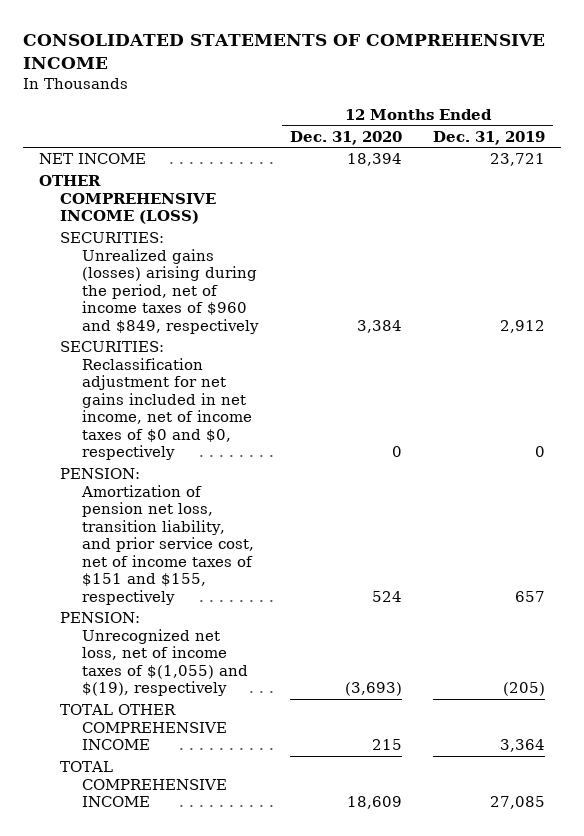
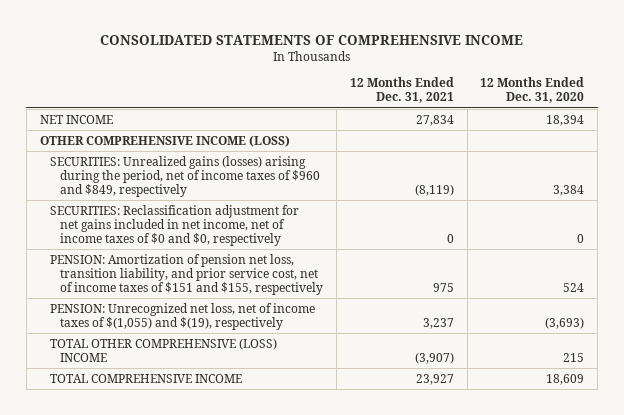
[433,130,546,145] Dec. 31, 2019 -> none
none -> [349,77,454,104] 12 Months Ended Dec. 31, 2021
[60,704,227,751] TOTAL OTHER COMPREHENSIVE INCOME -> [49,337,277,362] TOTAL OTHER COMPREHENSIVE (LOSS) INCOME

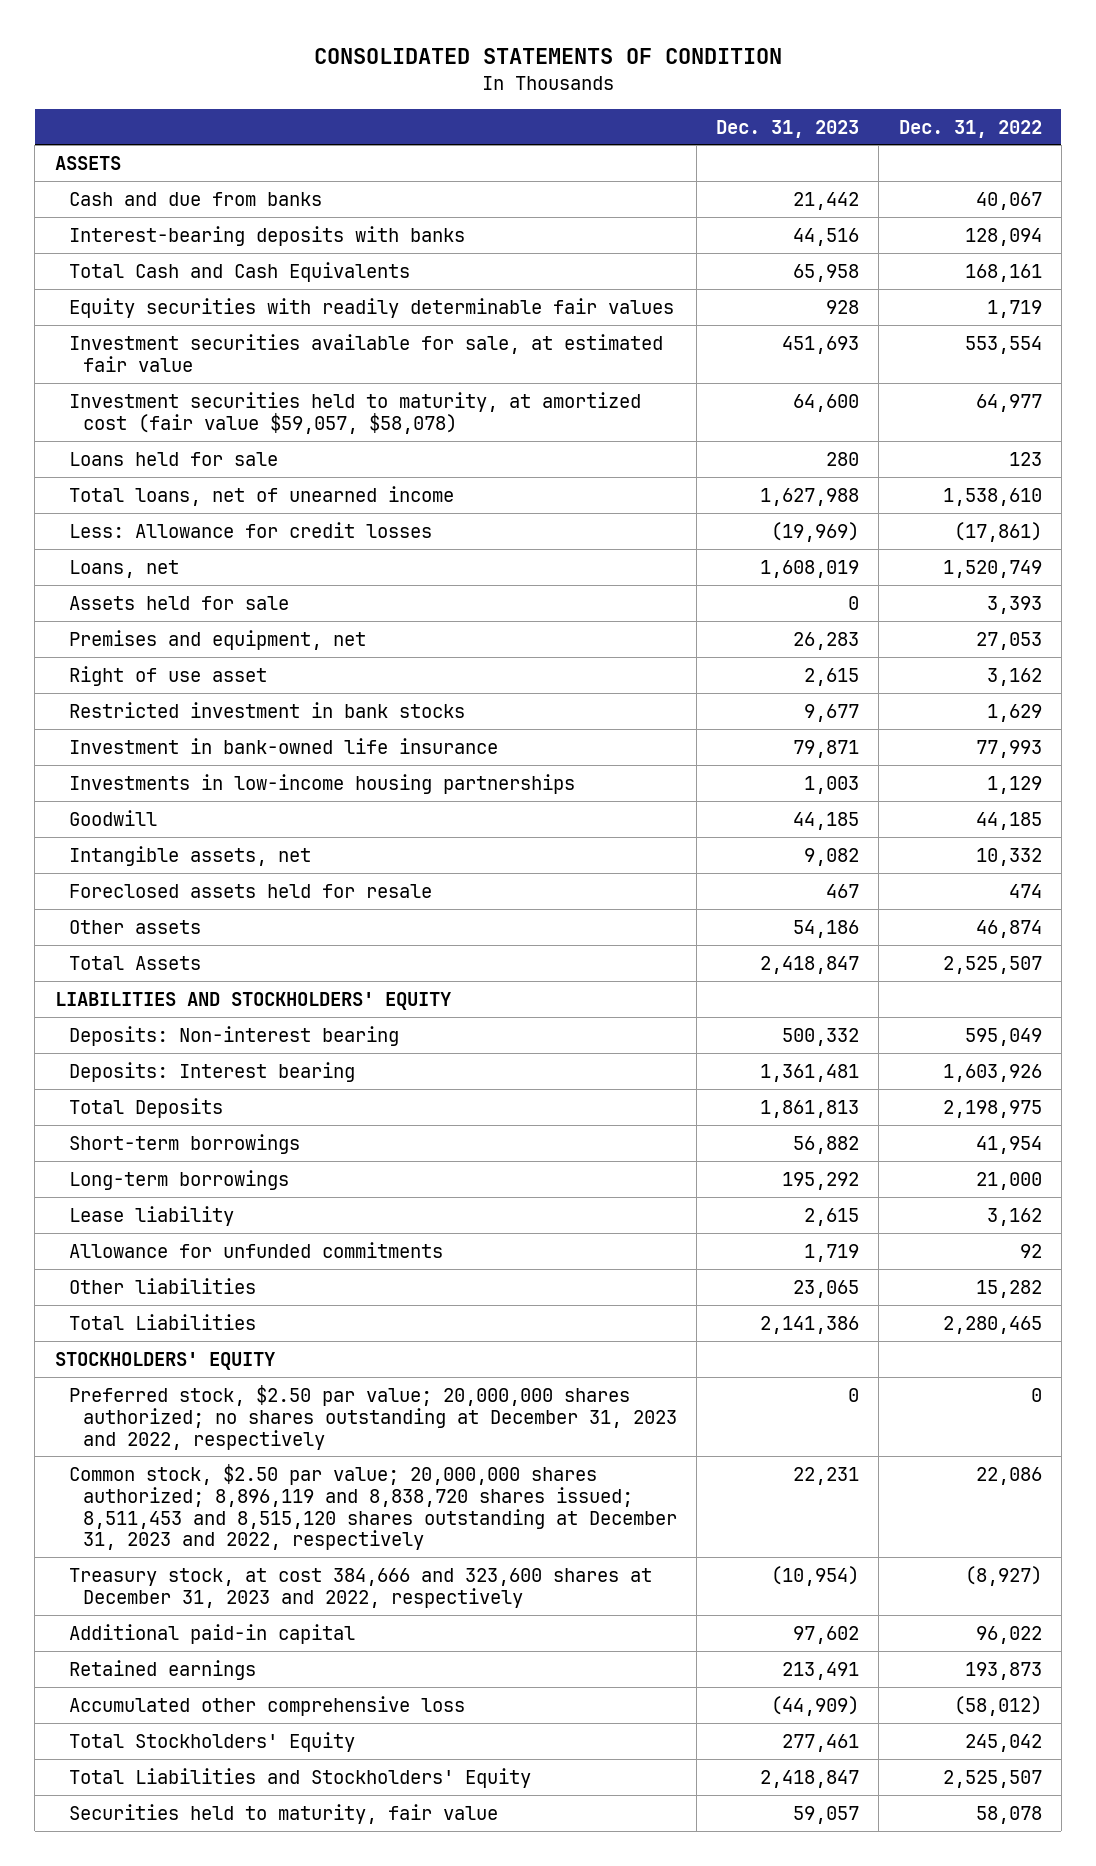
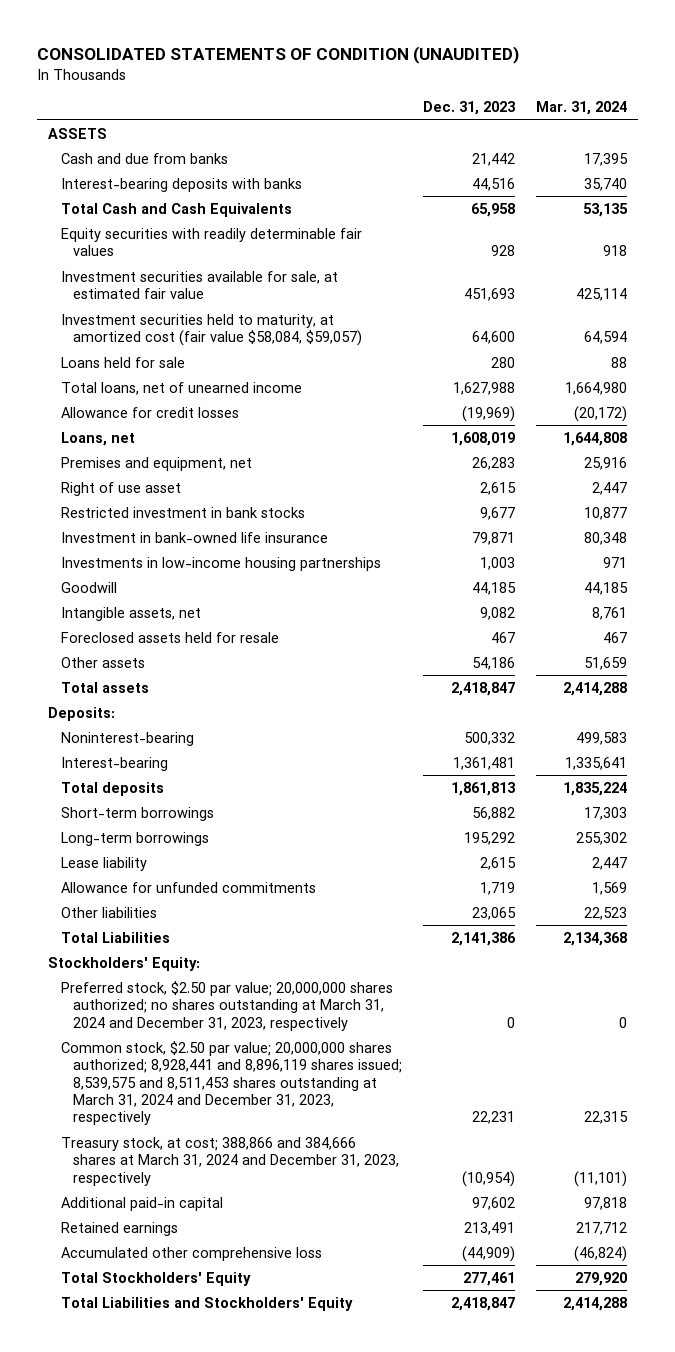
[314,48,783,65] CONSOLIDATED STATEMENTS OF CONDITION -> [37,45,520,64] CONSOLIDATED STATEMENTS OF CONDITION (UNAUDITED)
[898,119,1042,138] Dec. 31, 2022 -> none
none -> [536,101,628,116] Mar. 31, 2024
[68,391,641,434] Investment securities held to maturity, at amortized cost (fair value $59,057, $58,078) -> [60,313,363,347] Investment securities held to maturity, at amortized cost (fair value $58,084, $59,057)
[68,521,432,538] Less: Allowance for credit losses -> [60,406,239,418] Allowance for credit losses
[68,595,289,610] Assets held for sale -> none
[54,991,451,1010] LIABILITIES AND STOCKHOLDERS' EQUITY -> none
[68,955,201,970] Total Assets -> [60,681,149,693] Total assets
none -> [47,706,115,721] Deposits:
[68,1025,399,1046] Deposits: Non-interest bearing -> [60,731,194,746] Noninterest-bearing
[68,1061,355,1082] Deposits: Interest bearing -> [60,756,168,771] Interest-bearing
[68,1097,223,1118] Total Deposits -> [60,781,164,796] Total deposits
[54,1351,275,1370] STOCKHOLDERS' EQUITY -> [47,956,200,971] Stockholders' Equity:
[68,1384,677,1450] Preferred stock, $2.50 par value; 20,000,000 shares authorized; no shares outstanding at December 31, 2023 and 2022, respectively -> [60,980,393,1031] Preferred stock, $2.50 par value; 20,000,000 shares authorized; no shares outstanding at March 31, 2024 and December 31, 2023, respectively
[68,1463,677,1551] Common stock, $2.50 par value; 20,000,000 shares authorized; 8,896,119 and 8,838,720 shares issued; 8,511,453 and 8,515,120 shares outstanding at December 31, 2023 and 2022, respectively -> [60,1040,403,1126] Common stock, $2.50 par value; 20,000,000 shares authorized; 8,928,441 and 8,896,119 shares issued; 8,539,575 and 8,511,453 shares outstanding at March 31, 2024 and December 31, 2023, respectively
[68,1567,652,1608] Treasury stock, at cost 384,666 and 323,600 shares at December 31, 2023 and 2022, respectively -> [60,1136,400,1186] Treasury stock, at cost; 388,866 and 384,666 shares at March 31, 2024 and December 31, 2023, respectively
[68,1803,498,1824] Securities held to maturity, fair value -> none

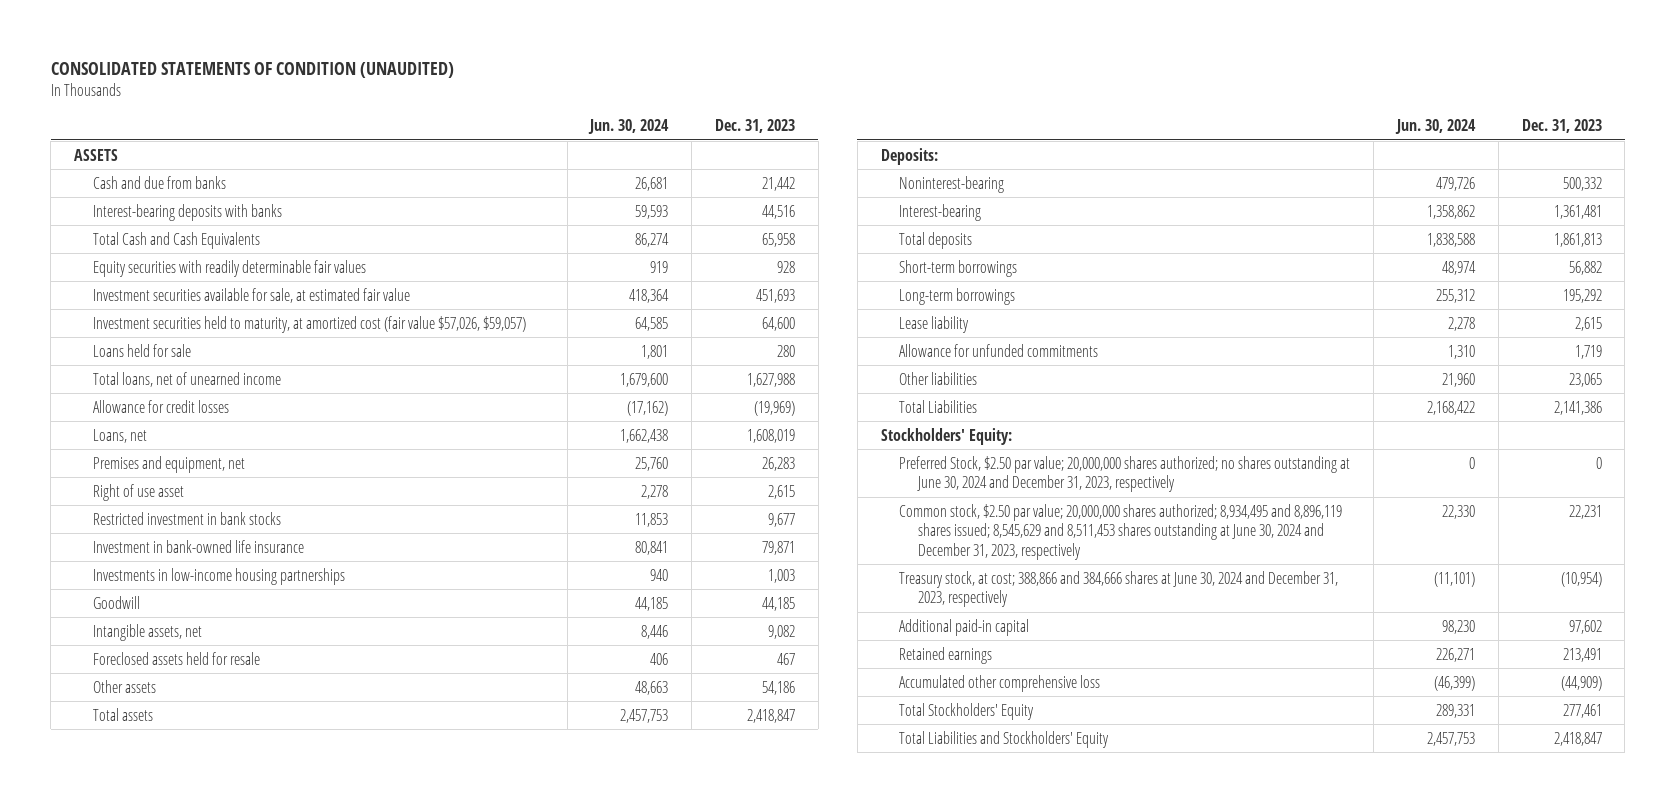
[536,101,628,116] Mar. 31, 2024 -> none
none -> [588,119,670,135] Jun. 30, 2024
[60,313,363,347] Investment securities held to maturity, at amortized cost (fair value $58,084, $59,057) -> [92,315,526,333] Investment securities held to maturity, at amortized cost (fair value $57,026, $59,057)
[60,980,393,1031] Preferred stock, $2.50 par value; 20,000,000 shares authorized; no shares outstanding at March 31, 2024 and December 31, 2023, respectively -> [899,455,1351,493] Preferred Stock, $2.50 par value; 20,000,000 shares authorized; no shares outstanding at June 30, 2024 and December 31, 2023, respectively
[60,1040,403,1126] Common stock, $2.50 par value; 20,000,000 shares authorized; 8,928,441 and 8,896,119 shares issued; 8,539,575 and 8,511,453 shares outstanding at March 31, 2024 and December 31, 2023, respectively -> [899,503,1343,560] Common stock, $2.50 par value; 20,000,000 shares authorized; 8,934,495 and 8,896,119 shares issued; 8,545,629 and 8,511,453 shares outstanding at June 30, 2024 and December 31, 2023, respectively
[60,1136,400,1186] Treasury stock, at cost; 388,866 and 384,666 shares at March 31, 2024 and December 31, 2023, respectively -> [899,570,1339,608] Treasury stock, at cost; 388,866 and 384,666 shares at June 30, 2024 and December 31, 2023, respectively

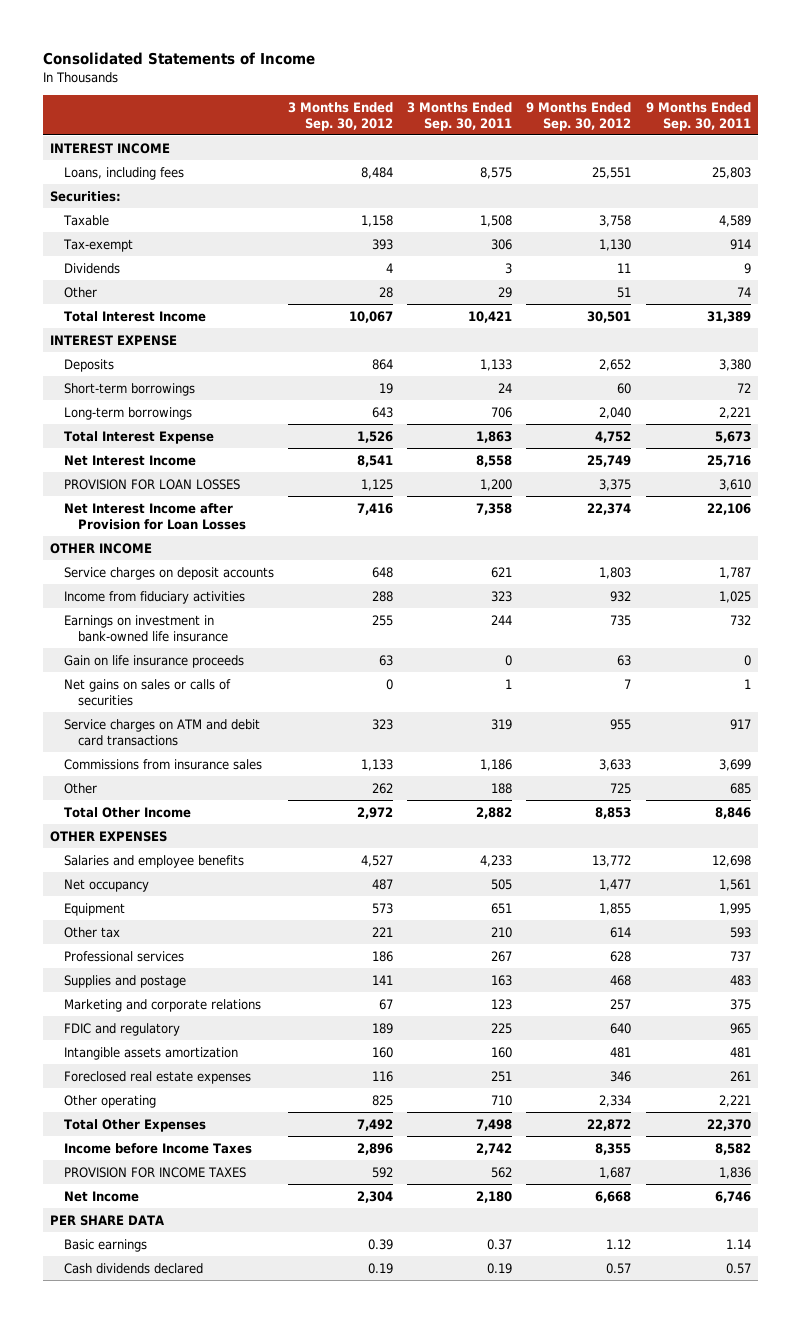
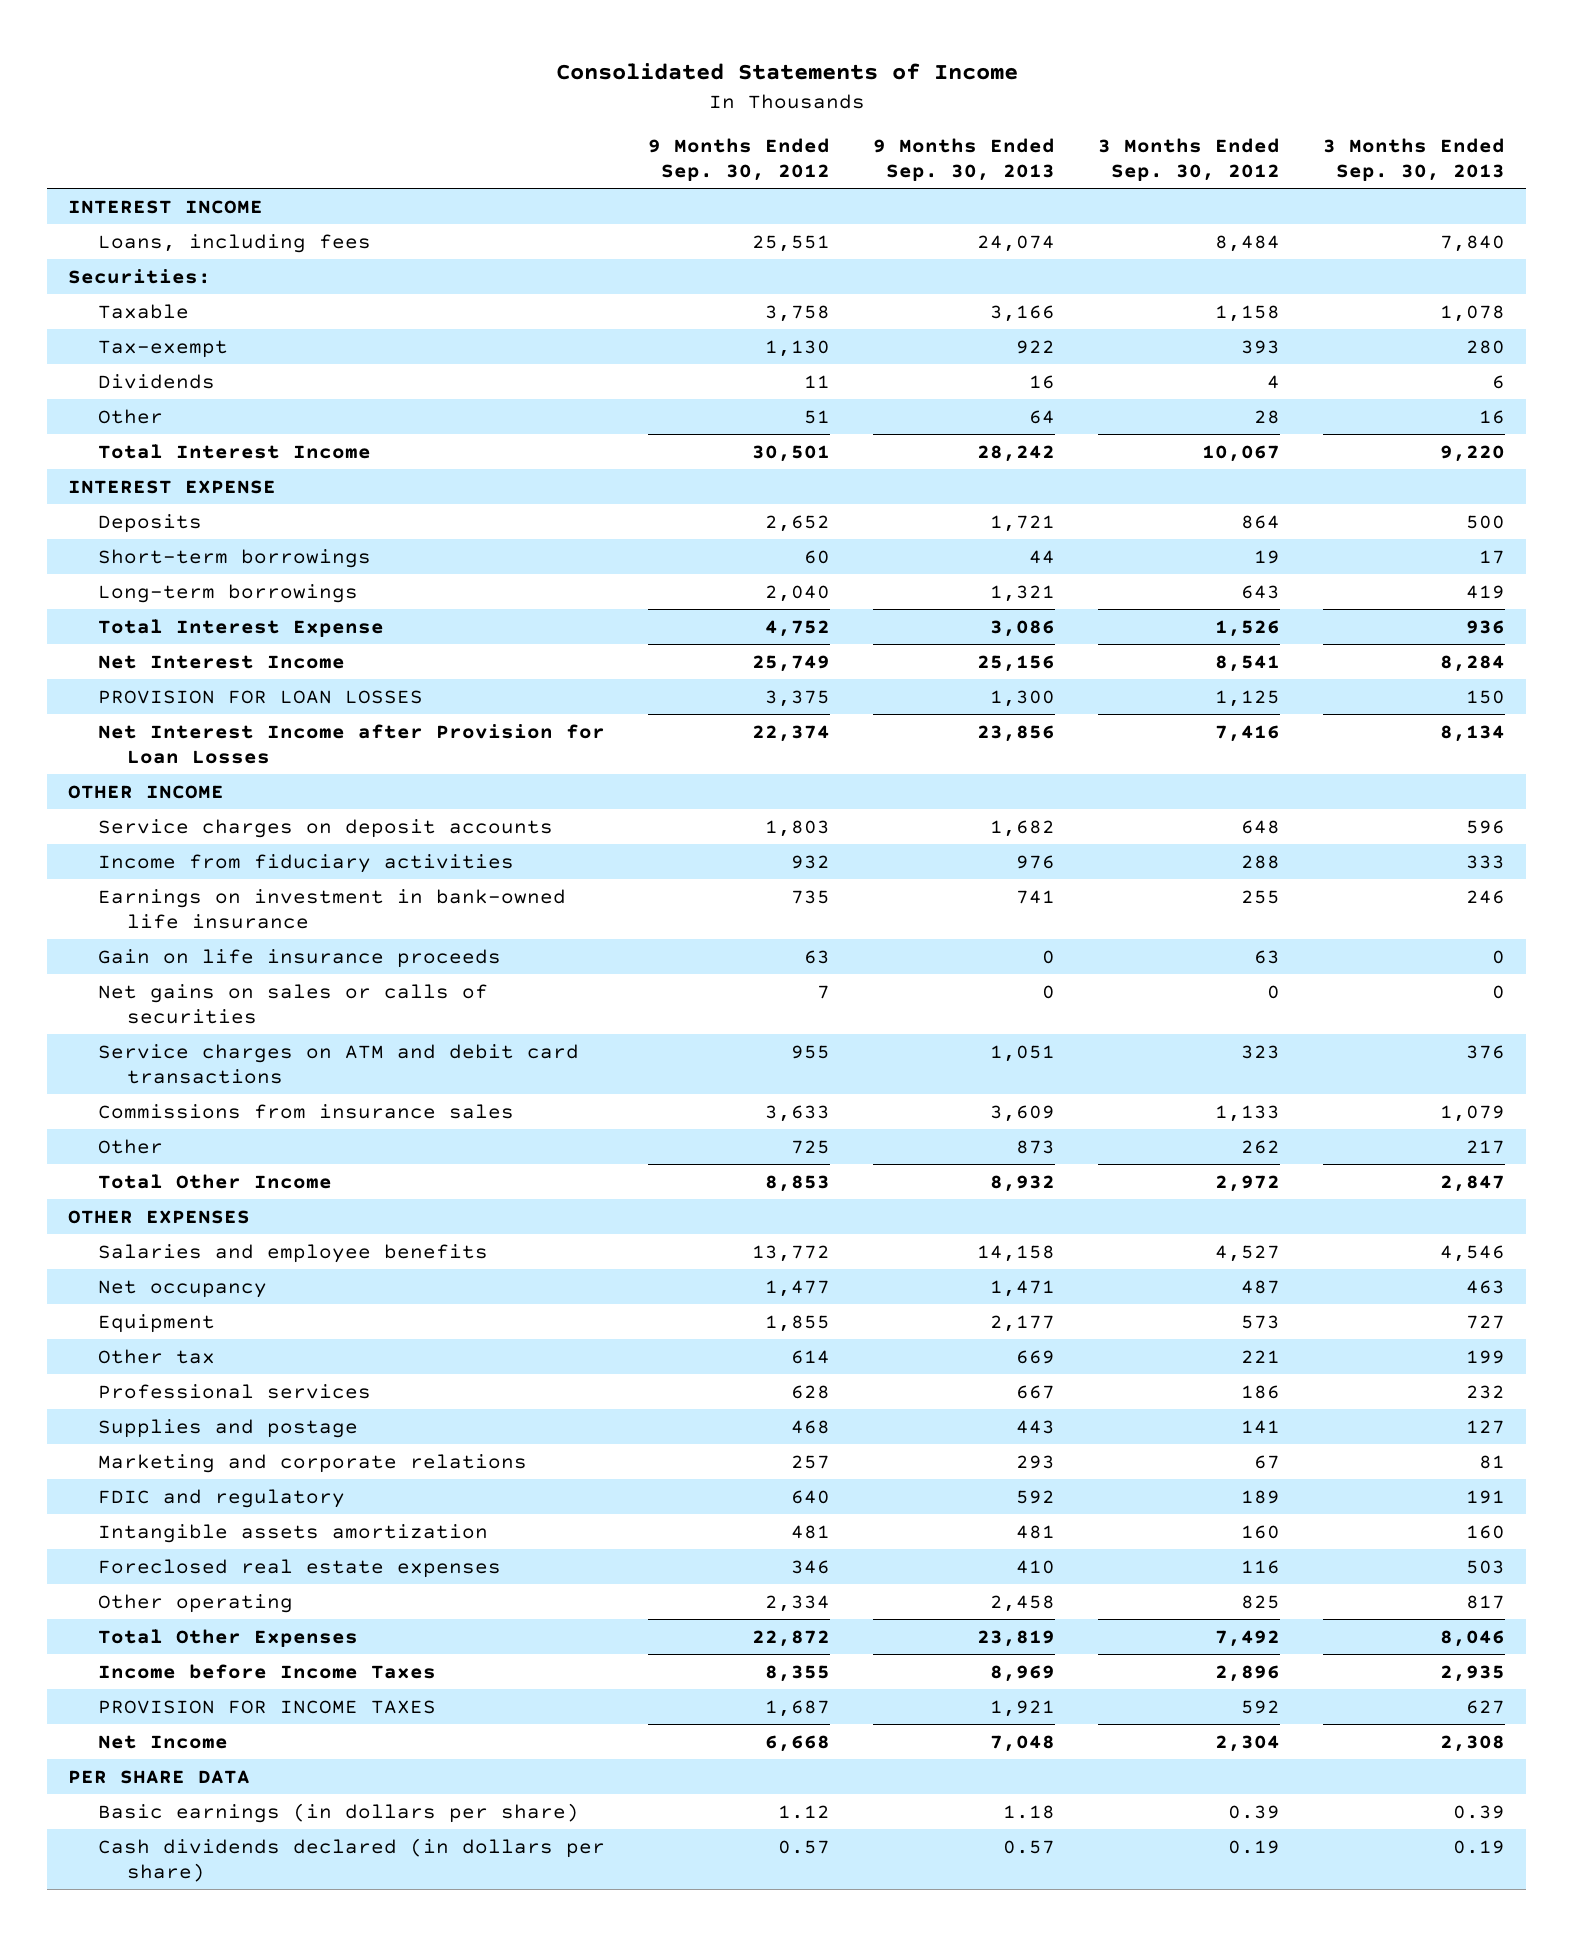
[407,101,513,131] 3 Months Ended Sep. 30, 2011 -> none
[645,101,751,131] 9 Months Ended Sep. 30, 2011 -> none
none -> [872,138,1055,182] 9 Months Ended Sep. 30, 2013
none -> [1322,138,1505,182] 3 Months Ended Sep. 30, 2013
[64,1238,148,1252] Basic earnings -> [97,1802,579,1823] Basic earnings (in dollars per share)
[64,1262,204,1274] Cash dividends declared -> [97,1837,605,1882] Cash dividends declared (in dollars per share)

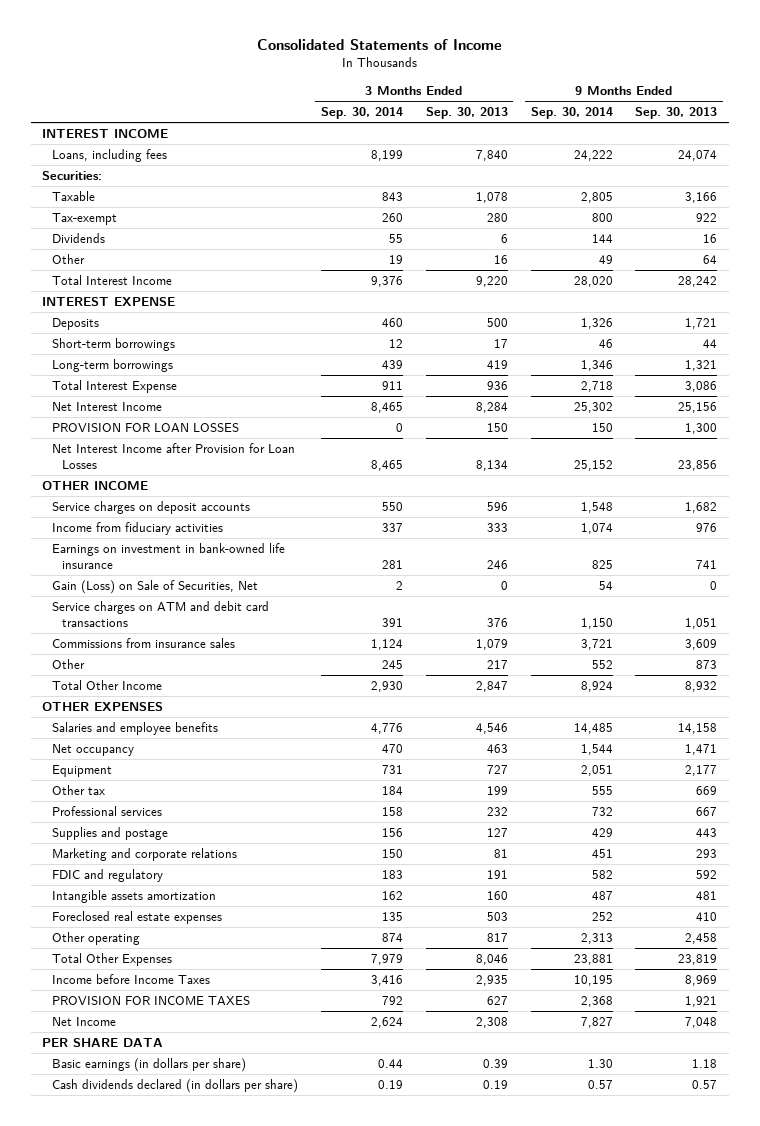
[647,138,830,182] 9 Months Ended Sep. 30, 2012 -> none
[1097,138,1280,182] 3 Months Ended Sep. 30, 2012 -> none
none -> [320,107,403,120] Sep. 30, 2014
none -> [530,107,613,120] Sep. 30, 2014
[97,948,501,968] Gain on life insurance proceeds -> none
[97,983,488,1024] Net gains on sales or calls of securities -> [52,580,259,595] Gain (Loss) on Sale of Securities, Net

